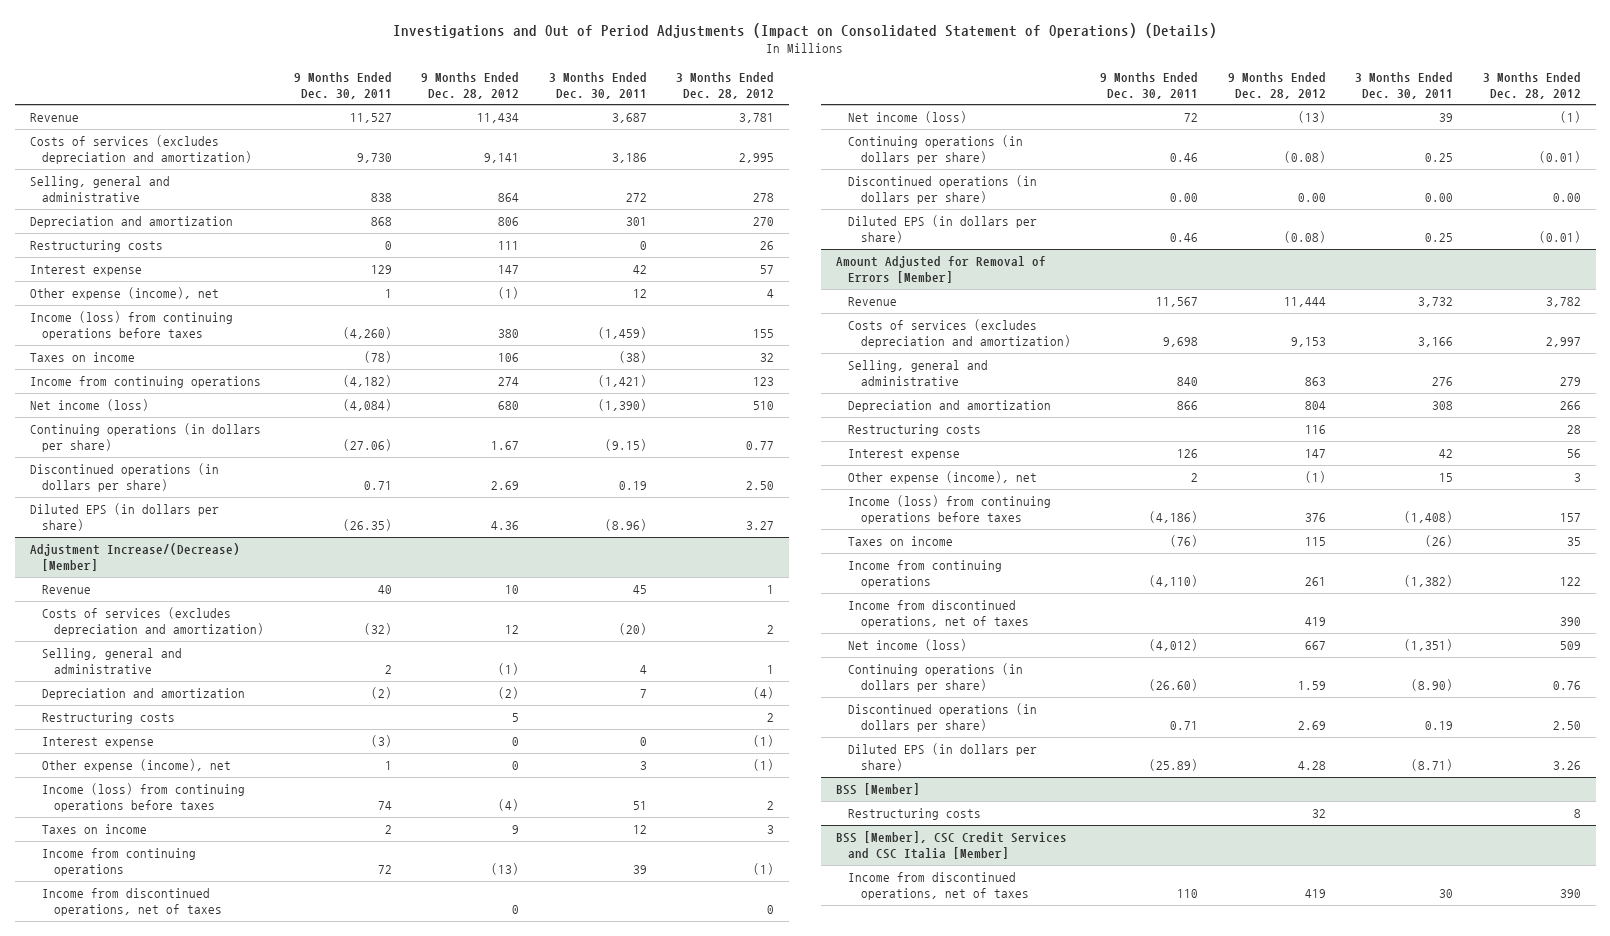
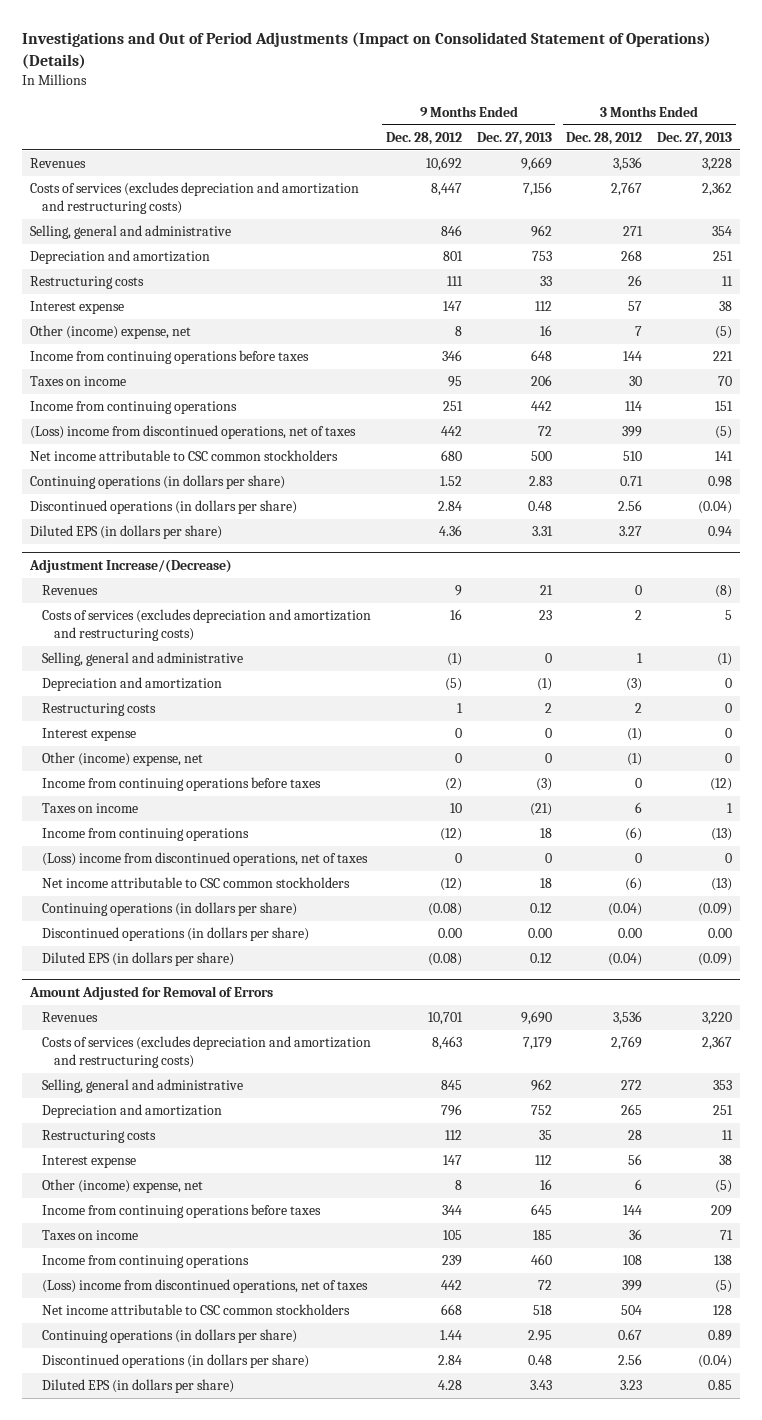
[293,71,392,99] 9 Months Ended Dec. 30, 2011 -> none
[548,71,647,99] 3 Months Ended Dec. 30, 2011 -> none
none -> [476,132,552,146] Dec. 27, 2013
none -> [657,132,733,146] Dec. 27, 2013
[29,112,79,122] Revenue -> none
none -> [29,158,86,169] Revenues
[29,134,252,164] Costs of services (excludes depreciation and amortization) -> [29,182,359,215] Costs of services (excludes depreciation and amortization and restructuring costs)
[484,152,520,163] 9,141 -> [430,183,462,197] 8,447
[739,152,775,163] 2,995 -> [611,182,643,197] 2,767
[498,192,520,202] 864 -> [440,225,462,237] 846
[753,192,775,202] 278 -> [623,226,644,237] 271
[498,216,520,226] 806 -> [442,251,463,262] 801
[753,216,775,226] 270 -> [621,250,643,262] 268
[29,286,219,300] Other expense (income), net -> [29,325,191,340] Other (income) expense, net
[498,286,520,299] (1) -> [454,326,462,337] 8
[767,288,775,298] 4 -> [635,326,643,337] 7
[29,310,233,340] Income (loss) from continuing operations before taxes -> [29,350,309,365] Income from continuing operations before taxes
[498,328,520,338] 380 -> [441,350,462,362] 346
[753,328,775,338] 155 -> [623,351,643,362] 144
[498,352,520,362] 106 -> [447,376,462,388] 95
[760,352,775,362] 32 -> [629,376,643,387] 30
[498,376,520,386] 274 -> [442,401,463,412] 251
[753,376,775,386] 123 -> [625,401,643,412] 114
none -> [29,425,356,440] (Loss) income from discontinued operations, net of taxes
[29,398,149,411] Net income (loss) -> [29,450,338,462] Net income attributable to CSC common stockholders
[491,440,520,450] 1.67 -> [439,476,462,487] 1.52
[746,440,775,450] 0.77 -> [620,476,644,487] 0.71
[491,480,520,490] 2.69 -> [437,501,462,512] 2.84
[746,480,775,490] 2.50 -> [618,500,643,512] 2.56
[41,584,91,594] Revenue -> none
[29,542,240,571] Adjustment Increase/(Decrease) [Member] -> [28,559,232,574] Adjustment Increase/(Decrease)
none -> [42,585,99,596] Revenues
[41,606,265,636] Costs of services (excludes depreciation and amortization) -> [42,609,372,642] Costs of services (excludes depreciation and amortization and restructuring costs)
[505,624,520,634] 12 -> [449,609,462,621] 16
[498,686,520,699] (2) -> [444,678,462,692] (5)
[753,686,775,699] (4) -> [626,678,643,692] (3)
[512,712,520,722] 5 -> [456,703,463,714] 1
[41,758,231,772] Other expense (income), net -> [42,752,204,767] Other (income) expense, net
[41,782,245,812] Income (loss) from continuing operations before taxes -> [42,777,322,792] Income from continuing operations before taxes
[498,798,520,811] (4) -> [444,778,462,792] (2)
[767,800,775,810] 2 -> [635,778,643,789] 0
[512,824,520,834] 9 -> [449,803,462,814] 10
[767,824,775,834] 3 -> [635,802,643,814] 6
[491,862,520,875] (13) -> [439,828,462,842] (12)
[753,862,775,875] (1) -> [625,827,643,842] (6)
[41,887,223,916] Income from discontinued operations, net of taxes -> [42,852,369,867] (Loss) income from discontinued operations, net of taxes
[848,110,968,123] Net income (loss) -> [42,877,351,889] Net income attributable to CSC common stockholders
[1297,110,1326,123] (13) -> [439,878,462,892] (12)
[1559,110,1581,123] (1) -> [625,877,643,892] (6)
[1538,150,1581,163] (0.01) -> [608,903,643,917] (0.04)
[848,296,898,306] Revenue -> none
[1538,230,1581,243] (0.01) -> [608,953,643,967] (0.04)
[836,255,1047,283] Amount Adjusted for Removal of Errors [Member] -> [28,986,273,1001] Amount Adjusted for Removal of Errors
none -> [42,1012,99,1023] Revenues
[848,318,1071,348] Costs of services (excludes depreciation and amortization) -> [42,1036,372,1069] Costs of services (excludes depreciation and amortization and restructuring costs)
[1290,336,1326,347] 9,153 -> [431,1036,462,1051] 8,463
[1545,336,1581,347] 2,997 -> [611,1036,643,1051] 2,769
[1304,376,1326,386] 863 -> [440,1080,462,1091] 845
[1559,376,1581,386] 279 -> [621,1080,643,1091] 272
[1304,400,1326,410] 804 -> [440,1104,462,1117] 796
[1559,400,1581,410] 266 -> [621,1104,643,1116] 265
[1304,424,1326,434] 116 -> [444,1130,462,1141] 112
[836,782,921,795] BSS [Member] -> none
[848,807,982,820] Restructuring costs -> none
[836,830,1068,859] BSS [Member], CSC Credit Services and CSC Italia [Member] -> none
[848,871,1029,900] Income from discontinued operations, net of taxes -> none
[848,470,1038,484] Other expense (income), net -> [42,1179,204,1194] Other (income) expense, net
[1304,470,1326,483] (1) -> [454,1180,462,1191] 8
[1573,472,1581,482] 3 -> [635,1179,643,1191] 6
[848,494,1052,524] Income (loss) from continuing operations before taxes -> [42,1204,322,1219] Income from continuing operations before taxes
[1304,512,1326,522] 376 -> [441,1205,462,1216] 344
[1559,512,1581,522] 157 -> [623,1205,643,1216] 144
[1304,536,1326,546] 115 -> [442,1230,462,1241] 105
[1566,536,1581,546] 35 -> [629,1229,643,1241] 36
[1304,576,1326,586] 261 -> [441,1255,462,1267] 239
[1559,576,1581,586] 122 -> [623,1255,643,1266] 108
[848,599,1029,628] Income from discontinued operations, net of taxes -> [42,1279,369,1294] (Loss) income from discontinued operations, net of taxes
[1304,616,1326,626] 419 -> [440,1280,462,1291] 442
[1559,616,1581,626] 390 -> [622,1280,643,1292] 399
[848,638,968,651] Net income (loss) -> [42,1304,351,1316] Net income attributable to CSC common stockholders
[1304,640,1326,650] 667 -> [440,1304,462,1316] 668
[1559,640,1581,650] 509 -> [621,1305,643,1316] 504
[1297,680,1326,690] 1.59 -> [439,1330,462,1341] 1.44
[1552,680,1581,690] 0.76 -> [618,1329,643,1341] 0.67
[1297,720,1326,730] 2.69 -> [437,1355,462,1366] 2.84
[1552,720,1581,730] 2.50 -> [618,1354,643,1366] 2.56
[1552,760,1581,770] 3.26 -> [620,1380,643,1391] 3.23

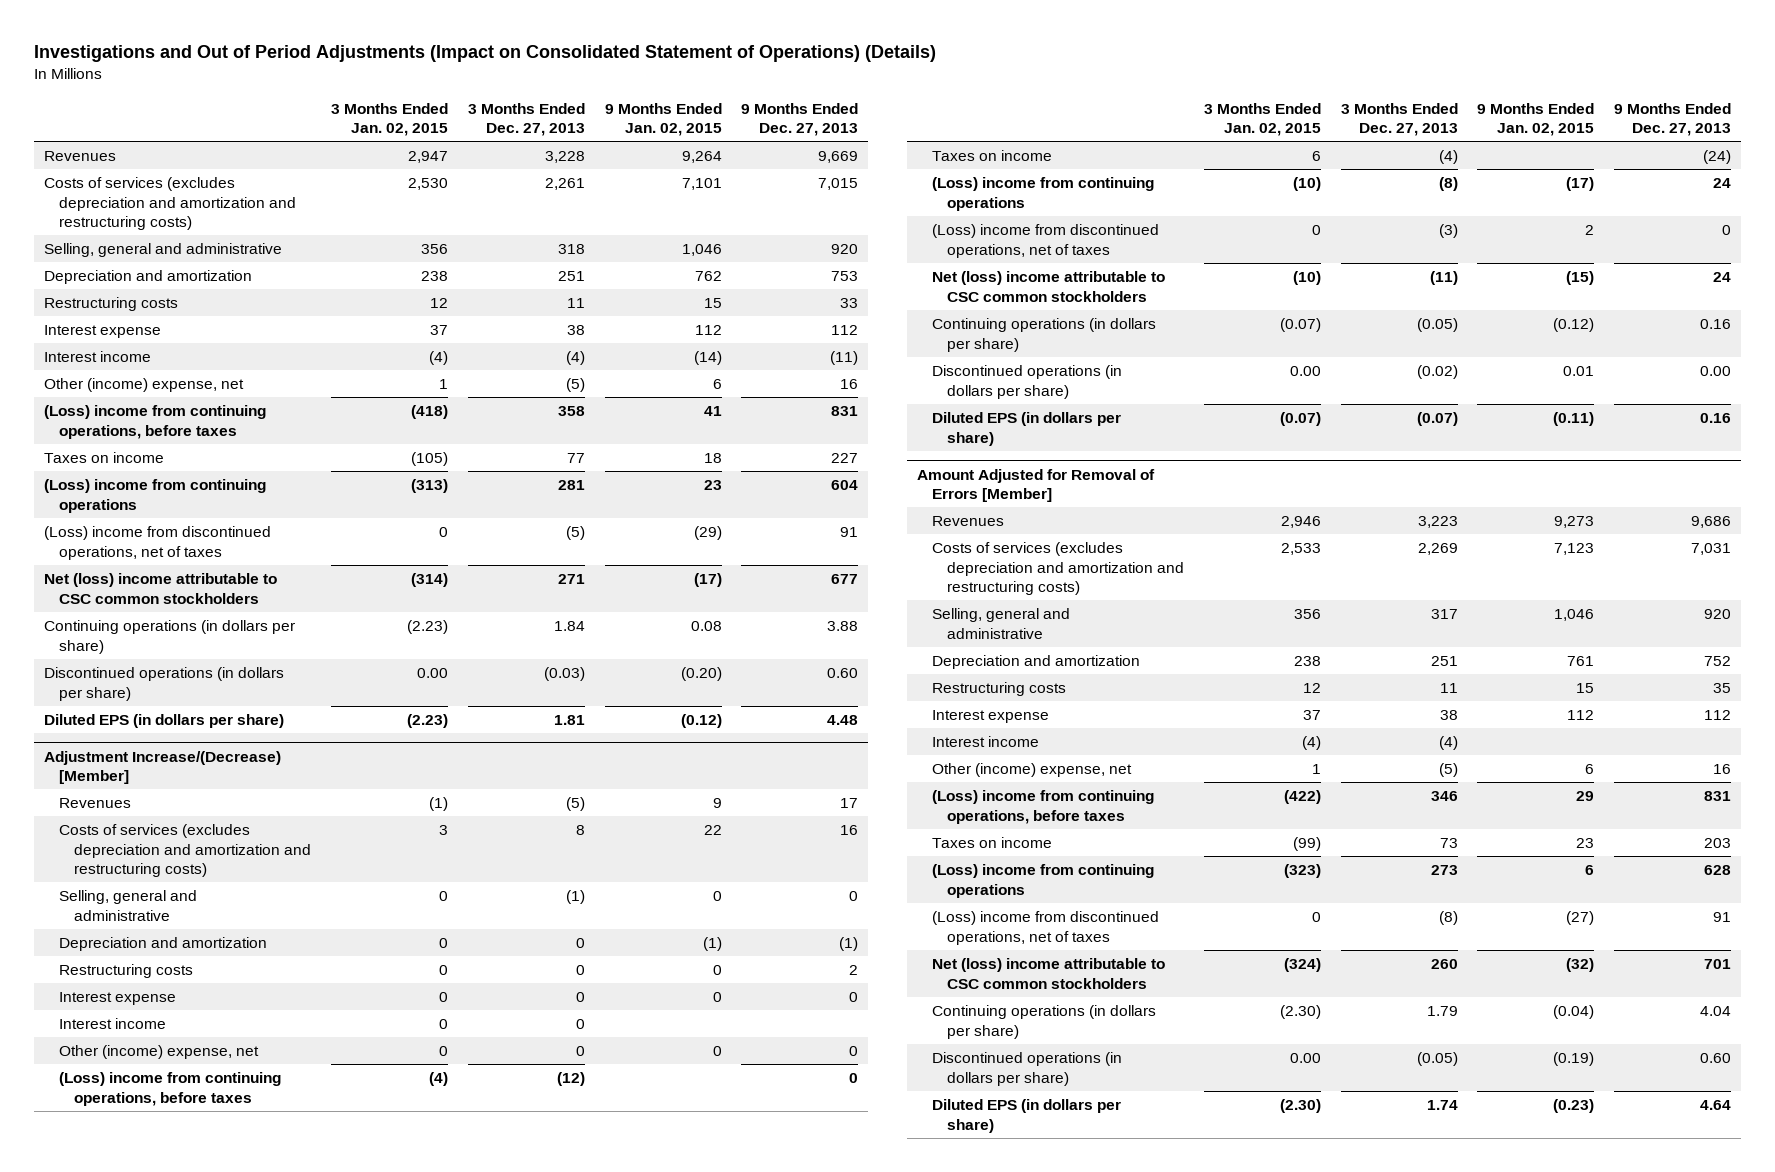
[385,132,462,146] Dec. 28, 2012 -> none
[566,132,643,146] Dec. 28, 2012 -> none
none -> [330,102,448,137] 3 Months Ended Jan. 02, 2015
none -> [604,102,722,137] 9 Months Ended Jan. 02, 2015
[522,182,552,197] 7,156 -> [818,177,859,190] 7,015
[702,182,733,197] 2,362 -> [544,177,585,190] 2,261
[530,225,552,238] 962 -> [831,243,859,254] 920
[712,226,733,237] 354 -> [557,243,585,254] 318
none -> [44,350,152,362] Interest income
[29,350,309,365] Income from continuing operations before taxes -> [44,404,267,439] (Loss) income from continuing operations, before taxes
[530,350,552,362] 648 -> [831,405,859,416] 831
[713,351,734,362] 221 -> [557,405,585,416] 358
[530,375,552,387] 206 -> [831,452,859,463] 227
[718,376,733,387] 70 -> [566,452,585,463] 77
[29,401,237,415] Income from continuing operations -> [44,478,267,513] (Loss) income from continuing operations
[530,401,552,412] 442 -> [831,479,859,490] 604
[715,401,734,412] 151 -> [557,479,585,490] 281
[537,426,552,437] 72 -> [840,526,859,537] 91
[29,450,338,462] Net income attributable to CSC common stockholders -> [44,572,278,604] Net (loss) income attributable to CSC common stockholders
[530,451,552,462] 500 -> [831,573,859,584] 677
[715,451,734,462] 141 -> [557,573,585,584] 271
[528,476,552,487] 2.83 -> [827,620,859,631] 3.88
[708,476,733,488] 0.98 -> [553,620,585,631] 1.84
[527,501,552,512] 0.48 -> [827,667,859,678] 0.60
[698,501,733,515] (0.04) -> [543,666,585,681] (0.03)
[531,526,553,537] 3.31 -> [827,714,859,725] 4.48
[708,526,733,538] 0.94 -> [553,714,585,725] 1.81
[28,559,232,574] Adjustment Increase/(Decrease) -> [44,750,282,785] Adjustment Increase/(Decrease) [Member]
[539,585,553,596] 21 -> [840,797,859,808] 17
[715,585,733,599] (8) -> [565,796,585,811] (5)
[538,610,552,621] 23 -> [840,824,859,835] 16
[725,610,733,621] 5 -> [575,824,585,835] 8
none -> [59,1017,167,1029] Interest income
[42,777,322,792] Income from continuing operations before taxes -> [59,1071,282,1106] (Loss) income from continuing operations, before taxes
[535,778,552,792] (3) -> [849,1072,859,1083] 0
[529,803,552,817] (21) -> [1703,149,1732,164] (24)
[727,803,734,814] 1 -> [1438,149,1458,164] (4)
[42,828,250,842] Income from continuing operations -> [931,176,1154,211] (Loss) income from continuing operations
[539,828,552,839] 18 -> [1713,177,1732,188] 24
[711,828,733,842] (13) -> [1438,176,1458,191] (8)
[725,853,733,864] 0 -> [1438,223,1458,238] (3)
[42,877,351,889] Net income attributable to CSC common stockholders -> [931,270,1165,302] Net (loss) income attributable to CSC common stockholders
[539,878,552,889] 18 -> [1713,271,1732,282] 24
[711,878,733,892] (13) -> [1429,270,1458,285] (11)
[529,903,552,914] 0.12 -> [1700,318,1732,329] 0.16
[698,903,733,917] (0.09) -> [1416,317,1458,332] (0.05)
[708,928,733,939] 0.00 -> [1416,364,1458,379] (0.02)
[529,953,552,964] 0.12 -> [1700,412,1732,423] 0.16
[698,953,733,967] (0.09) -> [1416,411,1458,426] (0.07)
[28,986,273,1001] Amount Adjusted for Removal of Errors -> [917,468,1156,503] Amount Adjusted for Removal of Errors [Member]
[520,1011,552,1026] 9,690 -> [1691,515,1732,528] 9,686
[702,1012,733,1026] 3,220 -> [1417,515,1458,528] 3,223
[522,1037,552,1051] 7,179 -> [1691,542,1732,555] 7,031
[702,1036,733,1051] 2,367 -> [1417,542,1458,555] 2,269
[530,1079,552,1092] 962 -> [1704,608,1732,619] 920
[713,1080,733,1091] 353 -> [1430,608,1458,619] 317
none -> [931,735,1039,747] Interest income
[42,1204,322,1219] Income from continuing operations before taxes -> [931,789,1154,824] (Loss) income from continuing operations, before taxes
[530,1204,552,1216] 645 -> [1704,790,1732,801] 831
[711,1205,733,1217] 209 -> [1430,790,1458,801] 346
[532,1230,552,1241] 185 -> [1704,837,1732,848] 203
[720,1230,734,1241] 71 -> [1439,837,1458,848] 73
[42,1255,250,1269] Income from continuing operations -> [931,863,1154,898] (Loss) income from continuing operations
[530,1254,552,1266] 460 -> [1704,864,1732,875] 628
[714,1255,733,1266] 138 -> [1430,864,1458,875] 273
[537,1280,552,1291] 72 -> [1713,911,1732,922] 91
[715,1280,733,1294] (5) -> [1438,910,1458,925] (8)
[42,1304,351,1316] Net income attributable to CSC common stockholders -> [931,957,1165,989] Net (loss) income attributable to CSC common stockholders
[532,1305,552,1316] 518 -> [1704,958,1732,969] 701
[713,1305,733,1316] 128 -> [1430,958,1458,969] 260
[527,1330,552,1342] 2.95 -> [1700,1005,1732,1016] 4.04
[708,1330,733,1342] 0.89 -> [1426,1005,1458,1016] 1.79
[527,1355,552,1366] 0.48 -> [1700,1052,1732,1063] 0.60
[698,1355,733,1369] (0.04) -> [1416,1051,1458,1066] (0.05)
[529,1380,552,1391] 3.43 -> [1700,1099,1732,1110] 4.64
[708,1380,733,1391] 0.85 -> [1426,1099,1458,1110] 1.74

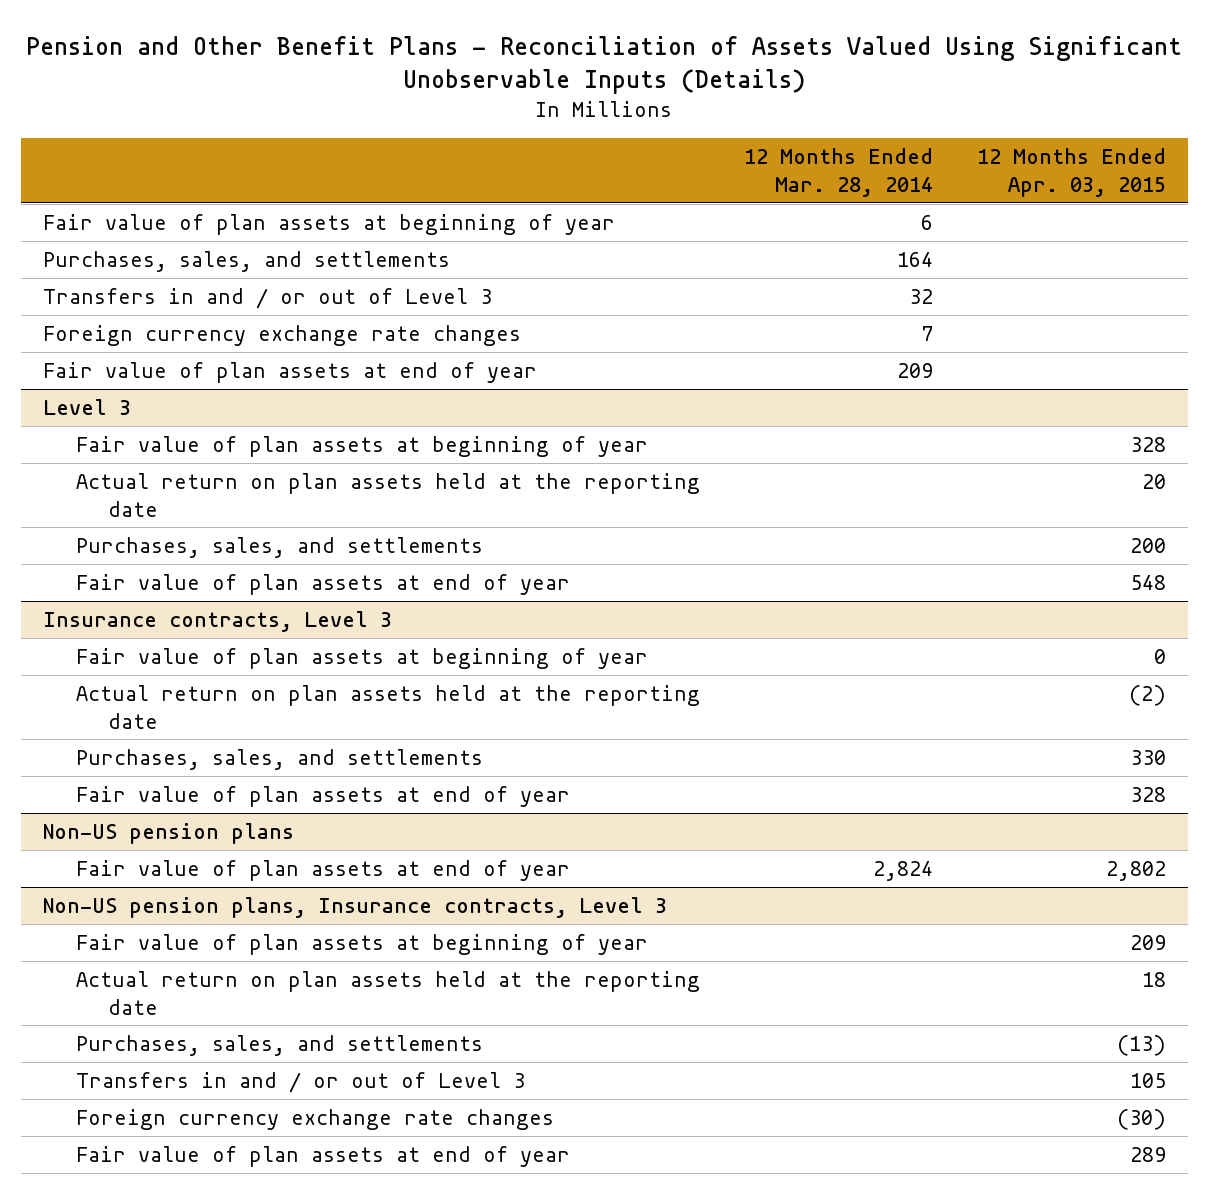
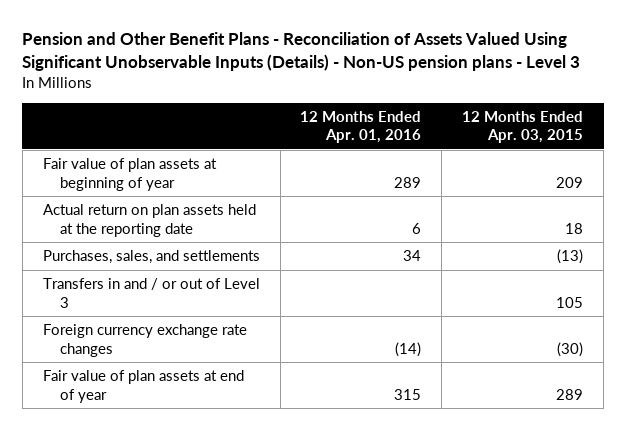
[26,35,1183,94] Pension and Other Benefit Plans - Reconciliation of Assets Valued Using Significant Unobservable Inputs (Details) -> [22,32,581,71] Pension and Other Benefit Plans - Reconciliation of Assets Valued Using Significant Unobservable Inputs (Details) - Non-US pension plans - Level 3
[743,148,933,197] 12 Months Ended Mar. 28, 2014 -> none
none -> [300,110,422,144] 12 Months Ended Apr. 01, 2016
[43,213,616,235] Fair value of plan assets at beginning of year -> none
[43,250,451,272] Purchases, sales, and settlements -> none
[43,287,493,309] Transfers in and / or out of Level 3 -> none
[43,324,522,346] Foreign currency exchange rate changes -> none
[43,361,538,383] Fair value of plan assets at end of year -> none
[43,398,132,415] Level 3 -> none
[75,435,648,457] Fair value of plan assets at beginning of year -> none
[75,472,700,517] Actual return on plan assets held at the reporting date -> none
[75,536,483,558] Purchases, sales, and settlements -> none
[75,573,570,595] Fair value of plan assets at end of year -> none
[43,610,393,632] Insurance contracts, Level 3 -> none
[75,647,648,669] Fair value of plan assets at beginning of year -> none
[75,684,700,729] Actual return on plan assets held at the reporting date -> none
[75,748,483,770] Purchases, sales, and settlements -> none
[75,785,570,807] Fair value of plan assets at end of year -> none
[43,822,295,844] Non-US pension plans -> none
[75,859,570,881] Fair value of plan assets at end of year -> none
[43,896,668,918] Non-US pension plans, Insurance contracts, Level 3 -> none

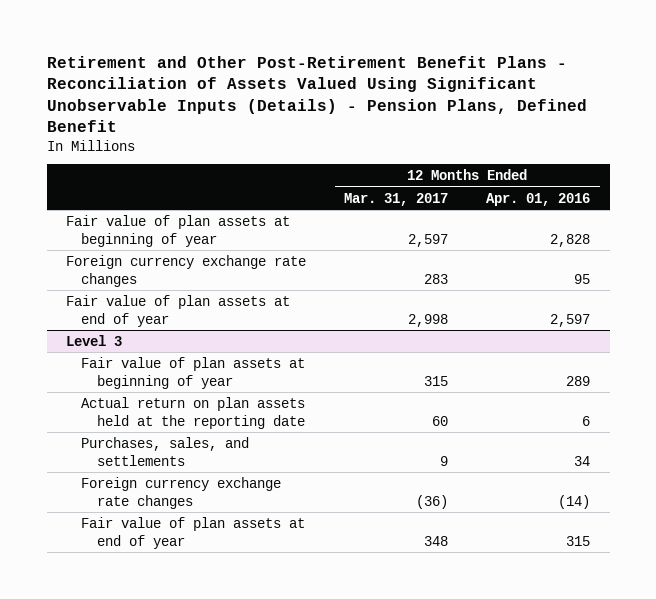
[22,32,581,71] Pension and Other Benefit Plans - Reconciliation of Assets Valued Using Significant Unobservable Inputs (Details) - Non-US pension plans - Level 3 -> [46,55,587,133] Retirement and Other Post-Retirement Benefit Plans - Reconciliation of Assets Valued Using Significant Unobservable Inputs (Details) - Pension Plans, Defined Benefit
[462,110,584,144] 12 Months Ended Apr. 03, 2015 -> none
none -> [344,192,449,206] Mar. 31, 2017
none -> [65,214,290,247] Fair value of plan assets at beginning of year
none -> [65,254,306,287] Foreign currency exchange rate changes
none -> [65,294,290,327] Fair value of plan assets at end of year
none -> [65,334,122,346] Level 3
[42,278,260,308] Transfers in and / or out of Level 3 -> none

